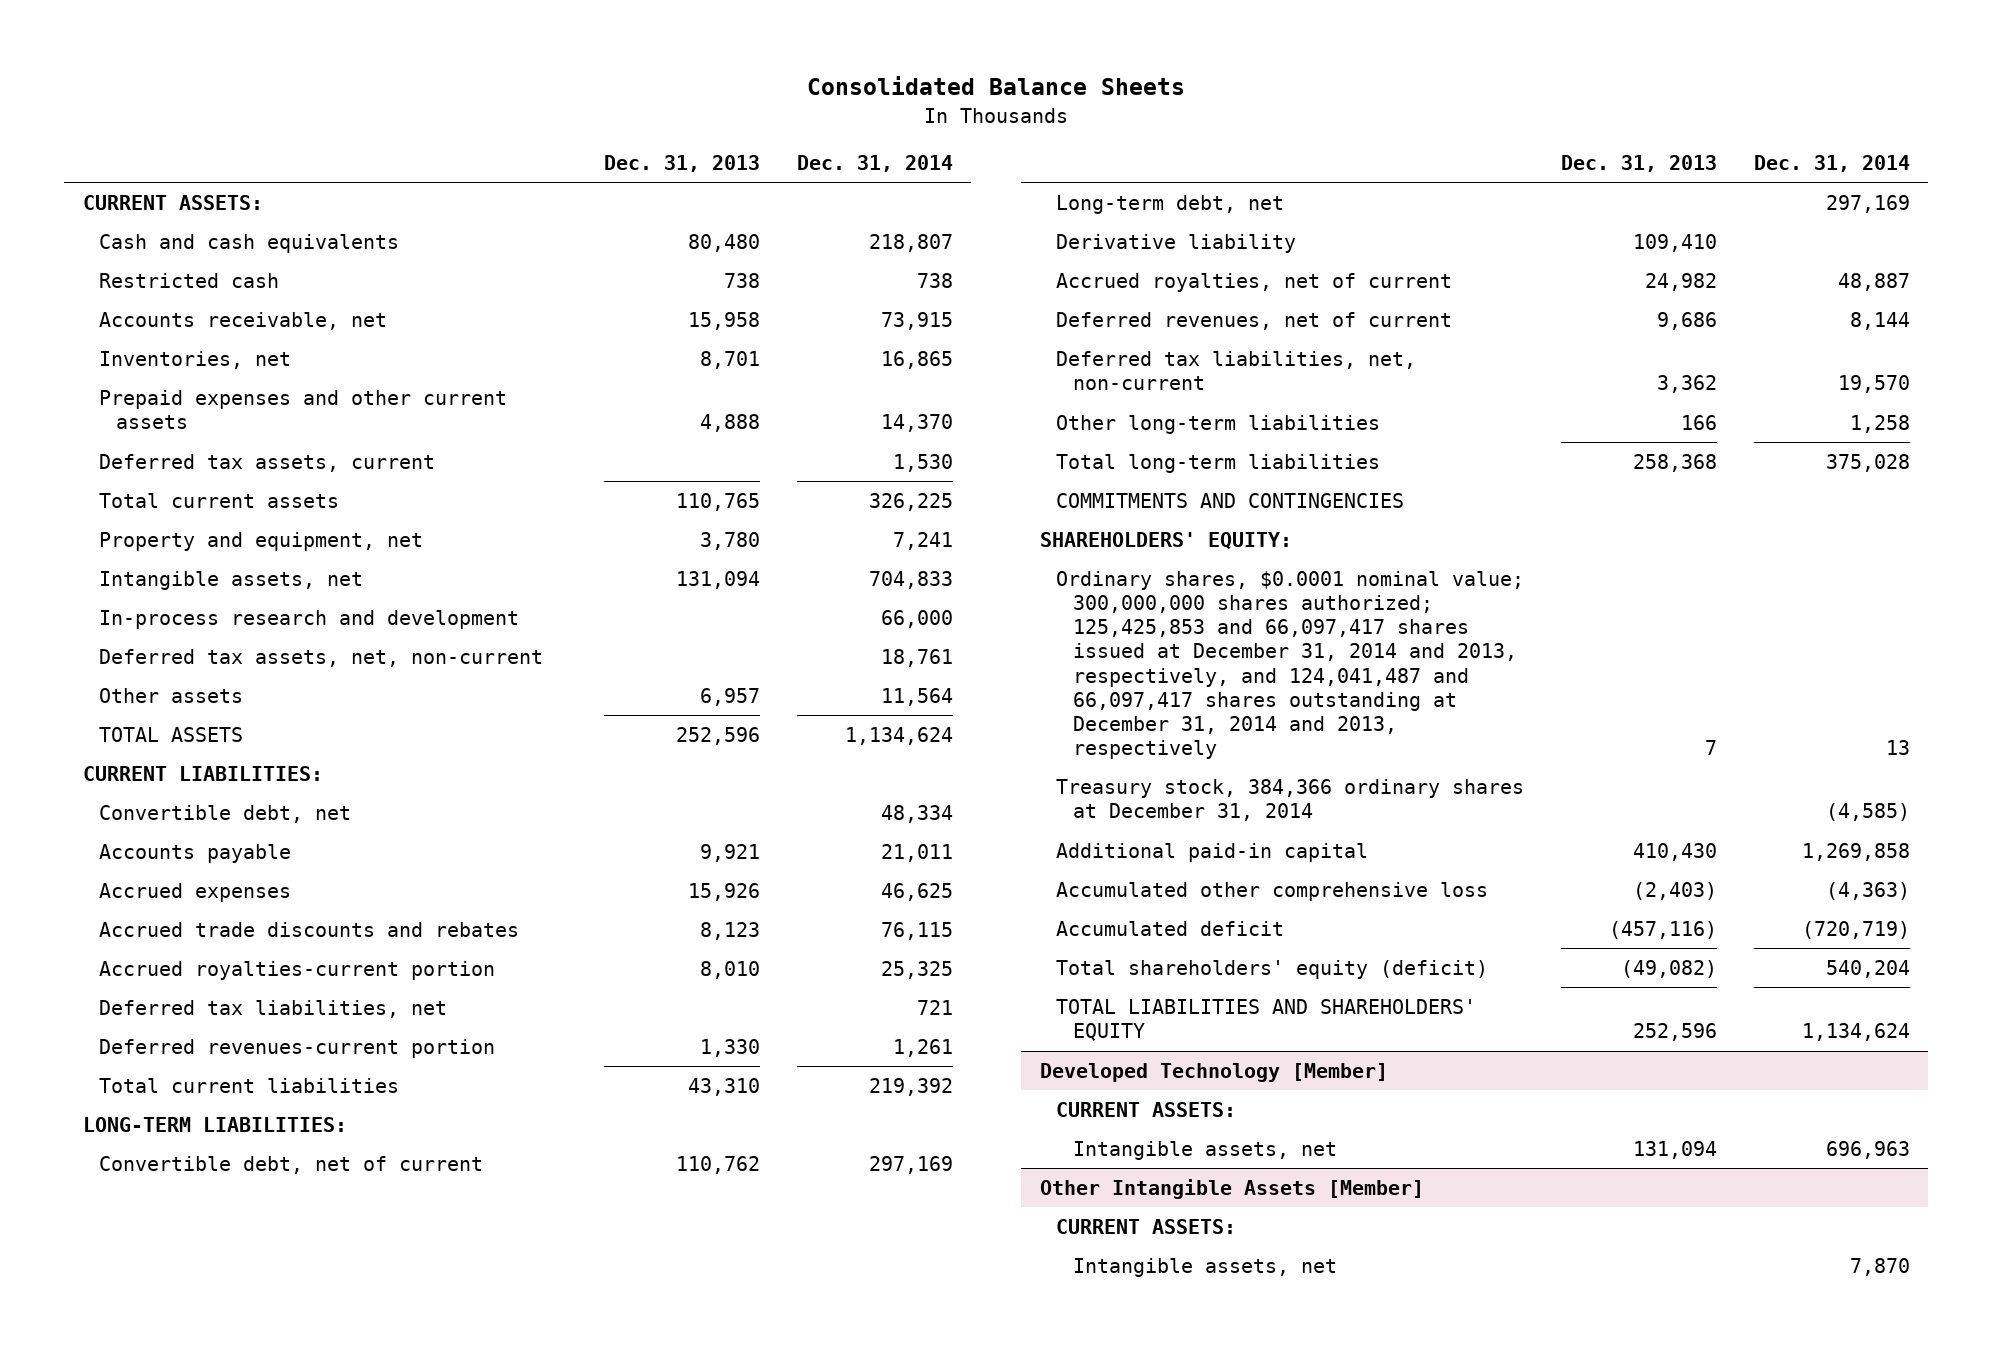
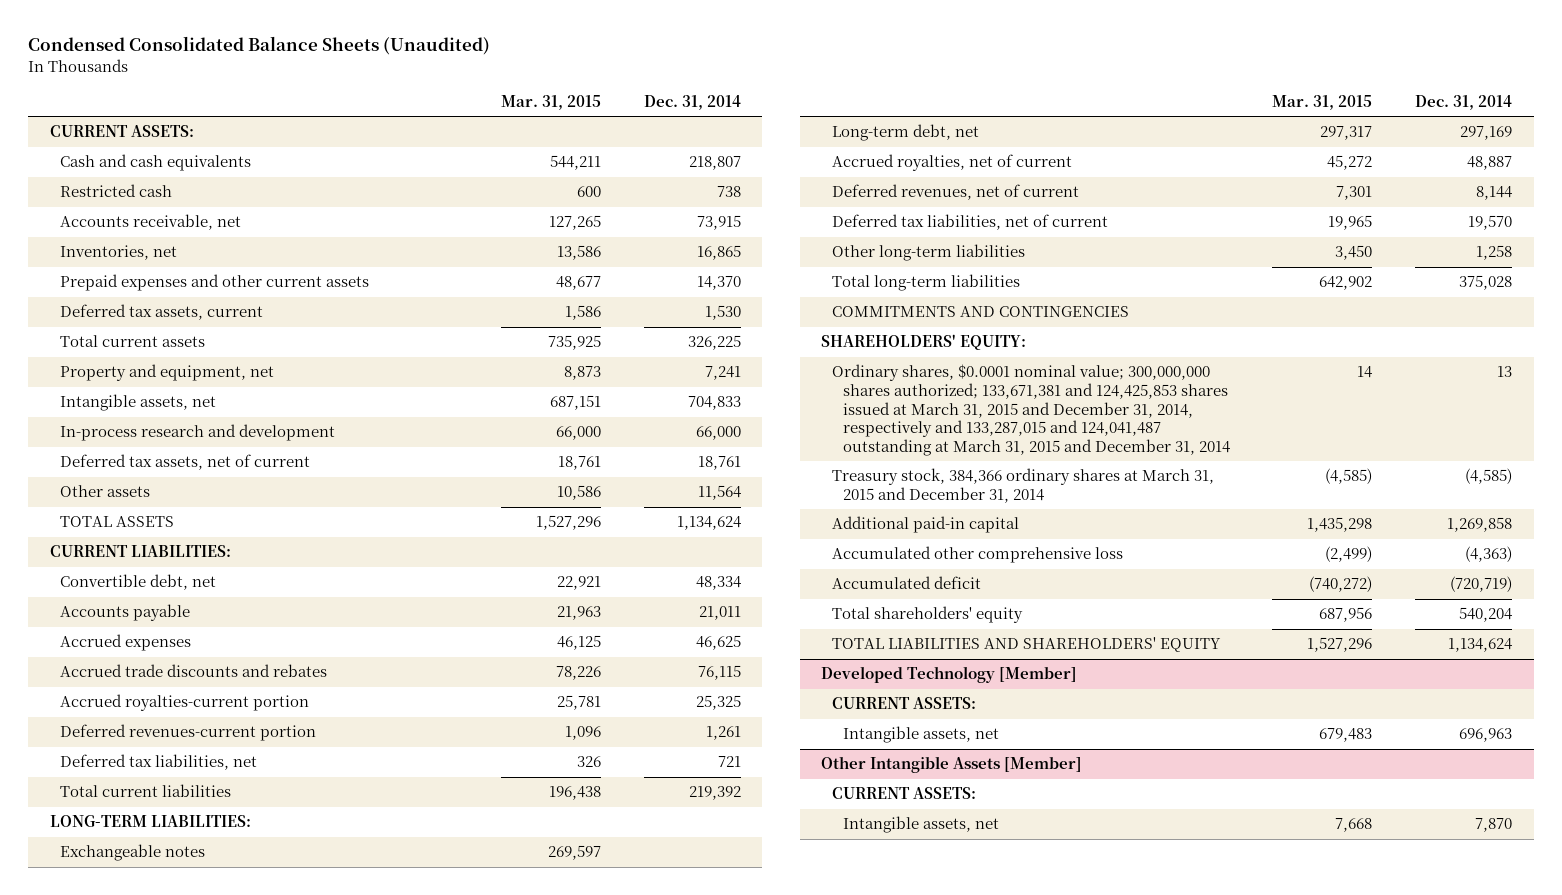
[807,76,1186,96] Consolidated Balance Sheets -> [28,36,491,56] Condensed Consolidated Balance Sheets (Unaudited)
[603,154,760,172] Dec. 31, 2013 -> none
none -> [501,95,602,111] Mar. 31, 2015
[99,649,544,668] Deferred tax assets, net, non-current -> [60,454,311,471] Deferred tax assets, net of current
[99,1000,448,1019] Deferred tax liabilities, net -> [60,754,258,771] Deferred tax liabilities, net
[99,1156,484,1175] Convertible debt, net of current -> none
none -> [60,844,206,862] Exchangeable notes
[1056,234,1297,254] Derivative liability -> none
[1056,351,1417,391] Deferred tax liabilities, net, non-current -> [831,214,1108,231] Deferred tax liabilities, net of current
[1056,571,1525,759] Ordinary shares, $0.0001 nominal value; 300,000,000 shares authorized; 125,425,853 and 66,097,417 shares issued at December 31, 2014 and 2013, respectively, and 124,041,487 and 66,097,417 shares outstanding at December 31, 2014 and 2013, respectively -> [831,364,1230,456] Ordinary shares, $0.0001 nominal value; 300,000,000 shares authorized; 133,671,381 and 124,425,853 shares issued at March 31, 2015 and December 31, 2014, respectively and 133,287,015 and 124,041,487 outstanding at March 31, 2015 and December 31, 2014
[1056,779,1525,822] Treasury stock, 384,366 ordinary shares at December 31, 2014 -> [831,468,1214,503] Treasury stock, 384,366 ordinary shares at March 31, 2015 and December 31, 2014
[1056,960,1489,980] Total shareholders' equity (deficit) -> [831,606,1023,624] Total shareholders' equity

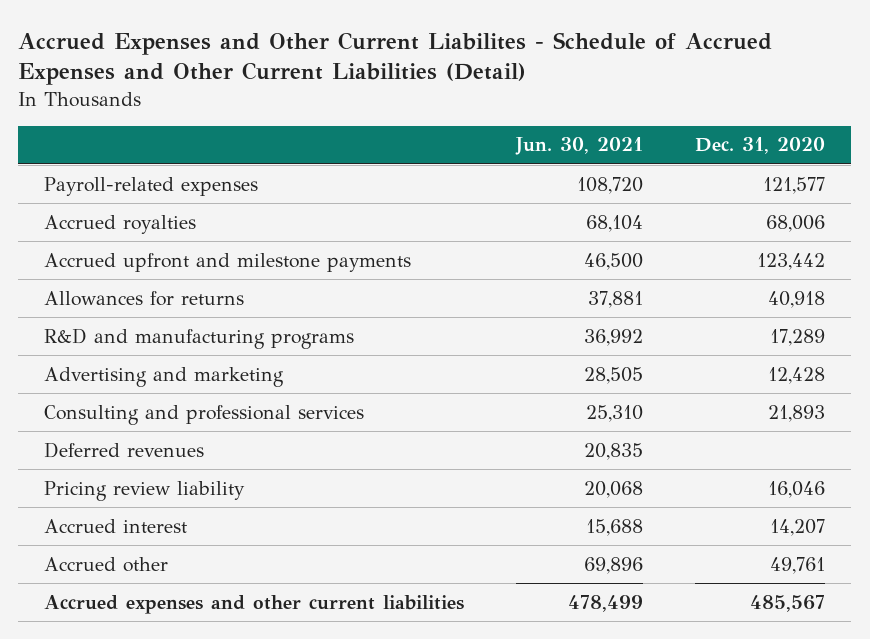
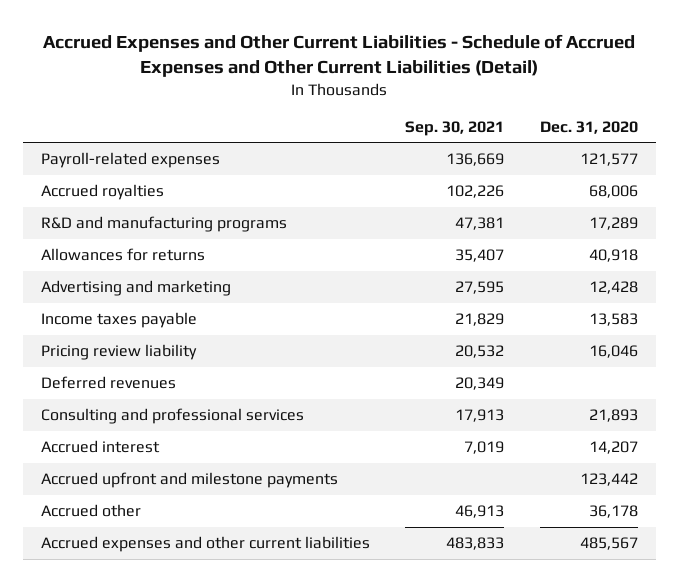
[18,31,773,86] Accrued Expenses and Other Current Liabilites - Schedule of Accrued Expenses and Other Current Liabilities (Detail) -> [43,33,636,77] Accrued Expenses and Other Current Liabilities - Schedule of Accrued Expenses and Other Current Liabilities (Detail)
[515,137,644,156] Jun. 30, 2021 -> none
none -> [405,120,505,136] Sep. 30, 2021
[44,290,245,306] Allowances for returns -> [40,248,205,262] Allowances for returns
none -> [40,312,197,329] Income taxes payable
[44,441,205,458] Deferred revenues -> [40,376,176,390] Deferred revenues
[44,404,365,425] Consulting and professional services -> [40,408,304,425] Consulting and professional services
[44,252,412,272] Accrued upfront and milestone payments -> [40,472,338,489] Accrued upfront and milestone payments
[770,556,826,574] 49,761 -> [589,505,639,519] 36,178

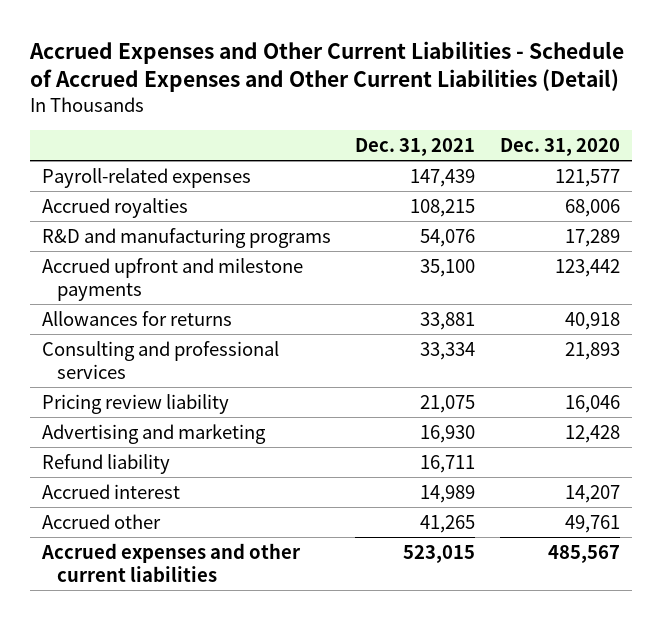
[405,120,505,136] Sep. 30, 2021 -> none
none -> [355,137,476,156] Dec. 31, 2021
[40,472,338,489] Accrued upfront and milestone payments -> [42,257,304,302] Accrued upfront and milestone payments
[40,312,197,329] Income taxes payable -> none
[40,376,176,390] Deferred revenues -> none
[40,344,197,361] Pricing review liability -> [42,393,230,414] Pricing review liability
[40,280,231,297] Advertising and marketing -> [42,423,267,444] Advertising and marketing
none -> [42,453,171,474] Refund liability
[589,505,639,519] 36,178 -> [564,514,620,533] 49,761

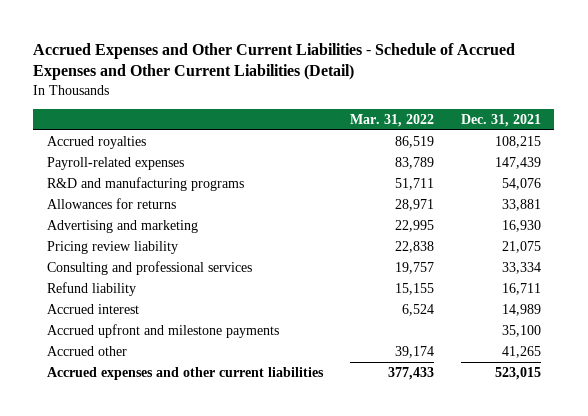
[499,137,620,156] Dec. 31, 2020 -> none
none -> [349,113,434,127] Mar. 31, 2022
[42,167,252,188] Payroll-related expenses -> [46,157,184,171] Payroll-related expenses
[42,393,230,414] Pricing review liability -> [46,241,178,255] Pricing review liability
[42,340,280,380] Consulting and professional services -> [46,261,252,276] Consulting and professional services
[42,257,304,302] Accrued upfront and milestone payments -> [46,324,279,339] Accrued upfront and milestone payments

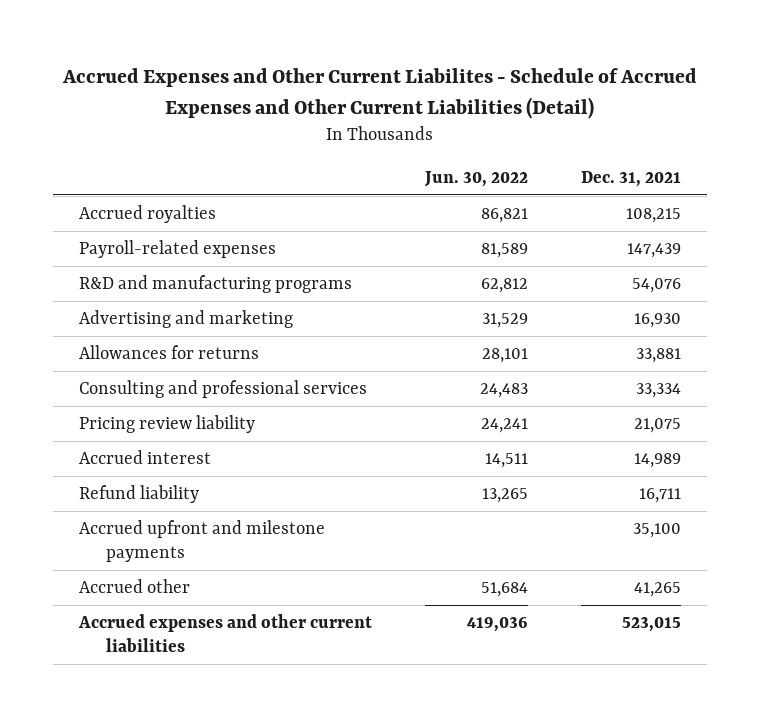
[33,42,516,81] Accrued Expenses and Other Current Liabilities - Schedule of Accrued Expenses and Other Current Liabilities (Detail) -> [61,68,697,119] Accrued Expenses and Other Current Liabilites - Schedule of Accrued Expenses and Other Current Liabilities (Detail)
[349,113,434,127] Mar. 31, 2022 -> none
none -> [423,170,528,187] Jun. 30, 2022
[46,198,176,210] Allowances for returns -> [79,345,260,360] Allowances for returns
[46,241,178,255] Pricing review liability -> [79,415,256,434] Pricing review liability
[46,282,136,297] Refund liability -> [79,485,200,504] Refund liability

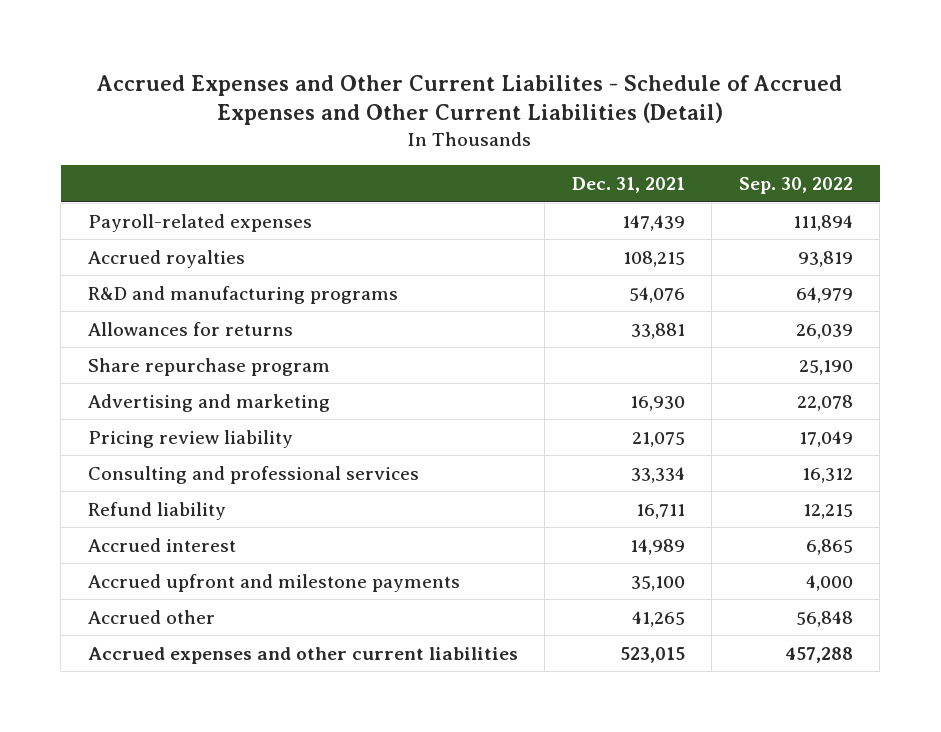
[423,170,528,187] Jun. 30, 2022 -> none
none -> [738,177,853,195] Sep. 30, 2022
[79,205,217,224] Accrued royalties -> [87,249,245,268] Accrued royalties
none -> [87,357,330,376] Share repurchase program
[79,310,294,329] Advertising and marketing -> [87,393,330,412] Advertising and marketing
[79,380,368,399] Consulting and professional services -> [87,465,419,484] Consulting and professional services
[79,450,212,465] Accrued interest -> [87,537,236,552] Accrued interest

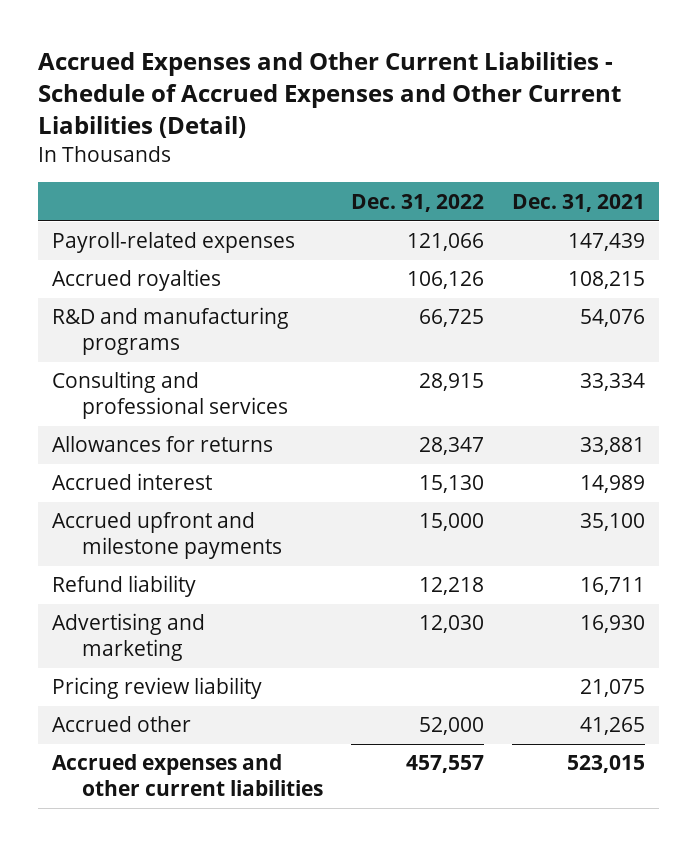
[97,74,843,126] Accrued Expenses and Other Current Liabilites - Schedule of Accrued Expenses and Other Current Liabilities (Detail) -> [37,51,621,138] Accrued Expenses and Other Current Liabilities - Schedule of Accrued Expenses and Other Current Liabilities (Detail)
[738,177,853,195] Sep. 30, 2022 -> none
none -> [351,193,485,212] Dec. 31, 2022
[87,357,330,376] Share repurchase program -> none
[87,321,293,336] Allowances for returns -> [51,436,273,453] Allowances for returns
[87,501,226,520] Refund liability -> [51,575,196,598] Refund liability
[87,393,330,412] Advertising and marketing -> [51,613,205,661] Advertising and marketing
[87,429,293,448] Pricing review liability -> [51,677,262,700] Pricing review liability

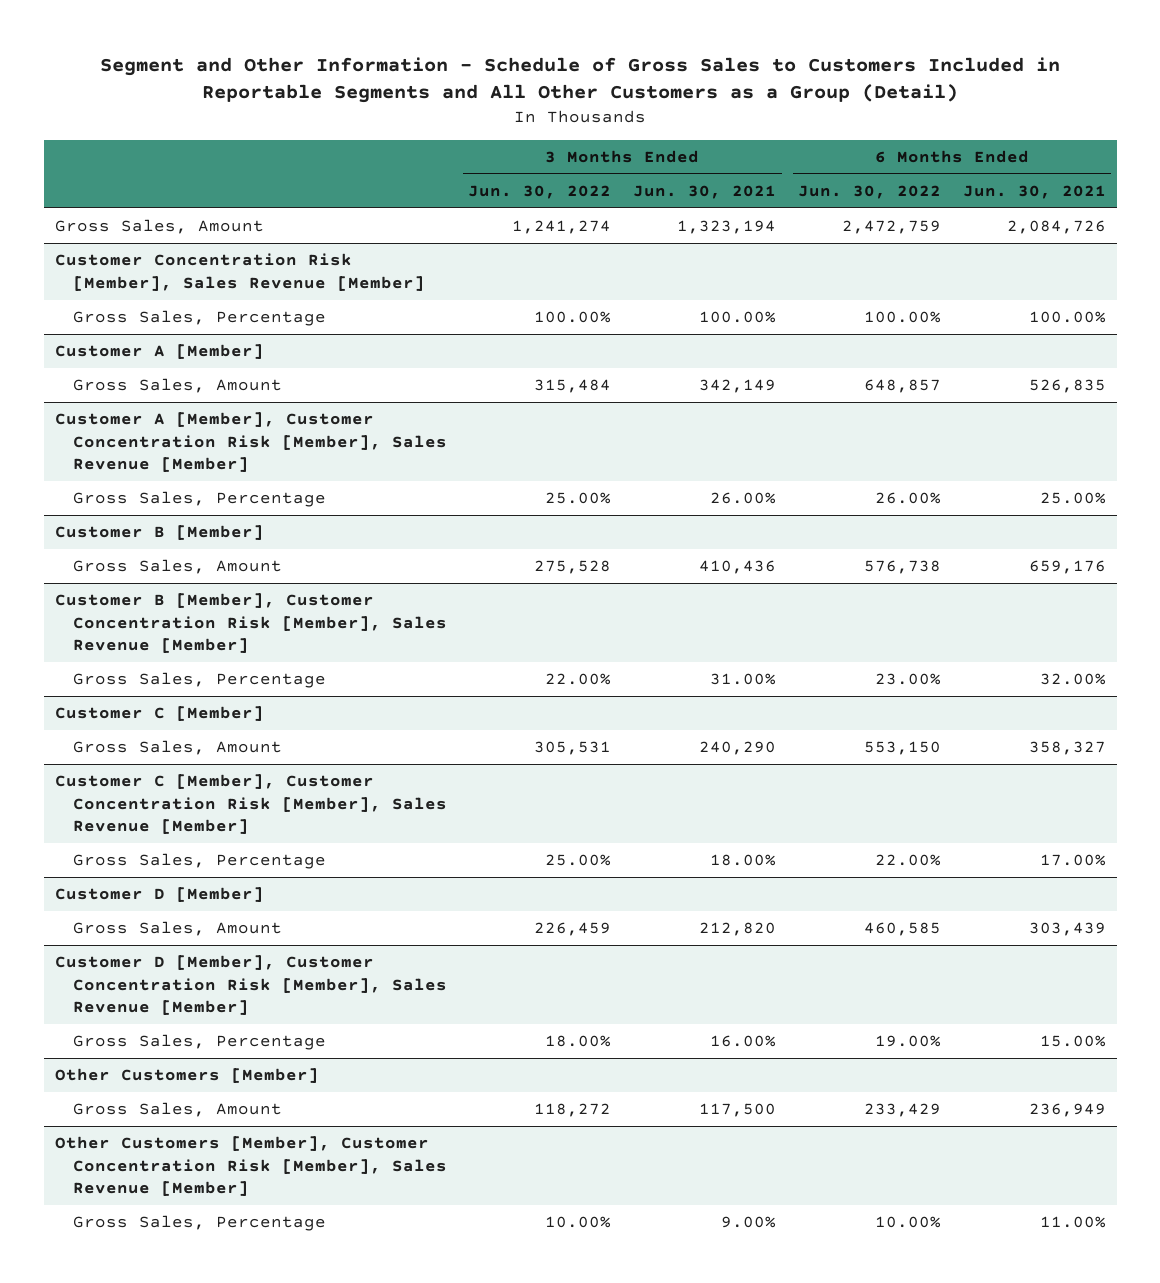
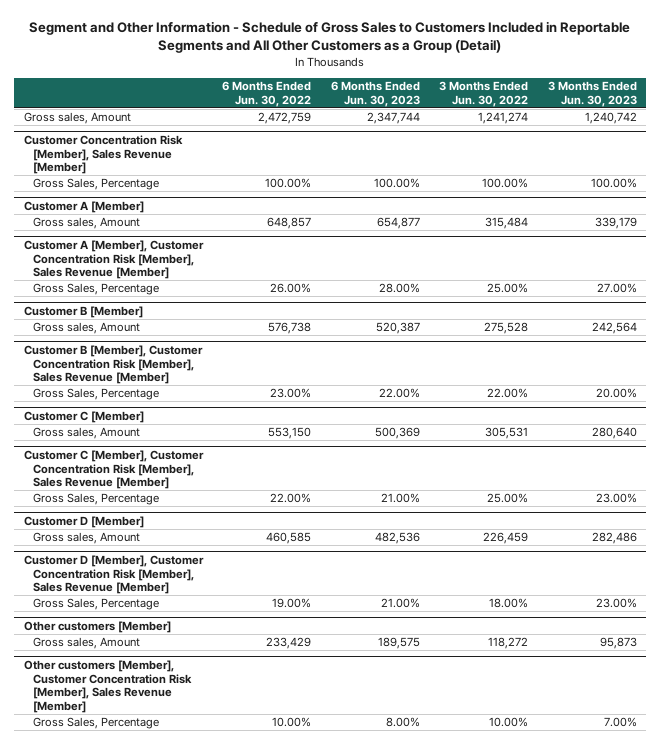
[633,184,777,199] Jun. 30, 2021 -> none
[962,184,1106,199] Jun. 30, 2021 -> none
none -> [330,81,420,107] 6 Months Ended Jun. 30, 2023
none -> [547,81,637,107] 3 Months Ended Jun. 30, 2023
[54,219,264,235] Gross Sales, Amount -> [23,112,131,125] Gross sales, Amount
[72,378,282,394] Gross Sales, Amount -> [32,217,140,230] Gross sales, Amount
[72,559,282,575] Gross Sales, Amount -> [32,322,140,335] Gross sales, Amount
[72,740,282,756] Gross Sales, Amount -> [32,427,140,440] Gross sales, Amount
[72,921,282,937] Gross Sales, Amount -> [32,532,140,545] Gross sales, Amount
[54,1068,319,1084] Other Customers [Member] -> [23,621,171,634] Other customers [Member]
[72,1102,282,1118] Gross Sales, Amount -> [32,637,140,650] Gross sales, Amount
[54,1136,447,1197] Other Customers [Member], Customer Concentration Risk [Member], Sales Revenue [Member] -> [23,660,192,713] Other customers [Member], Customer Concentration Risk [Member], Sales Revenue [Member]

